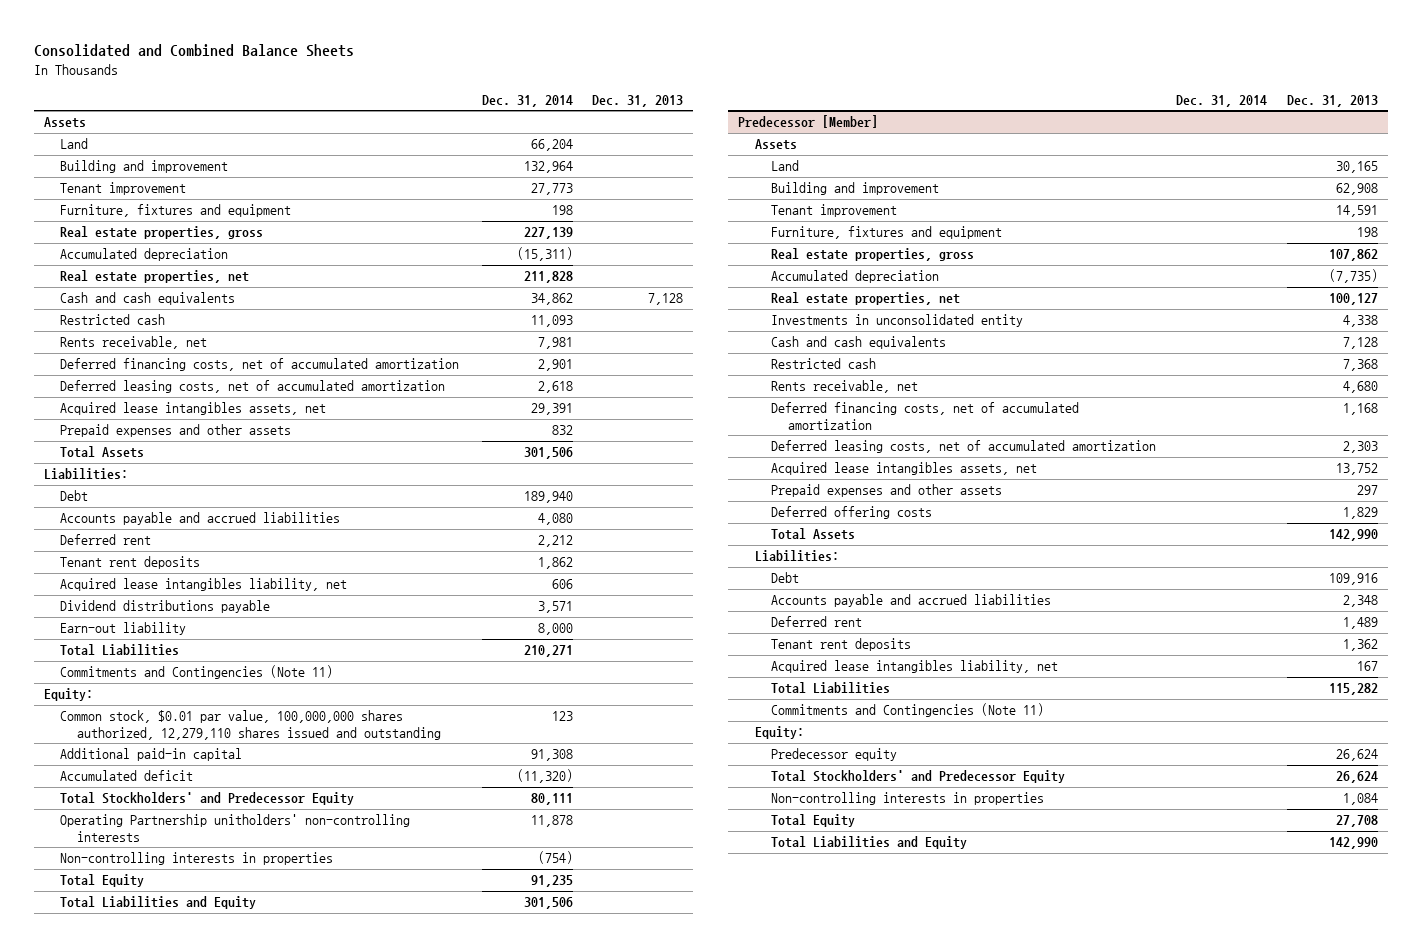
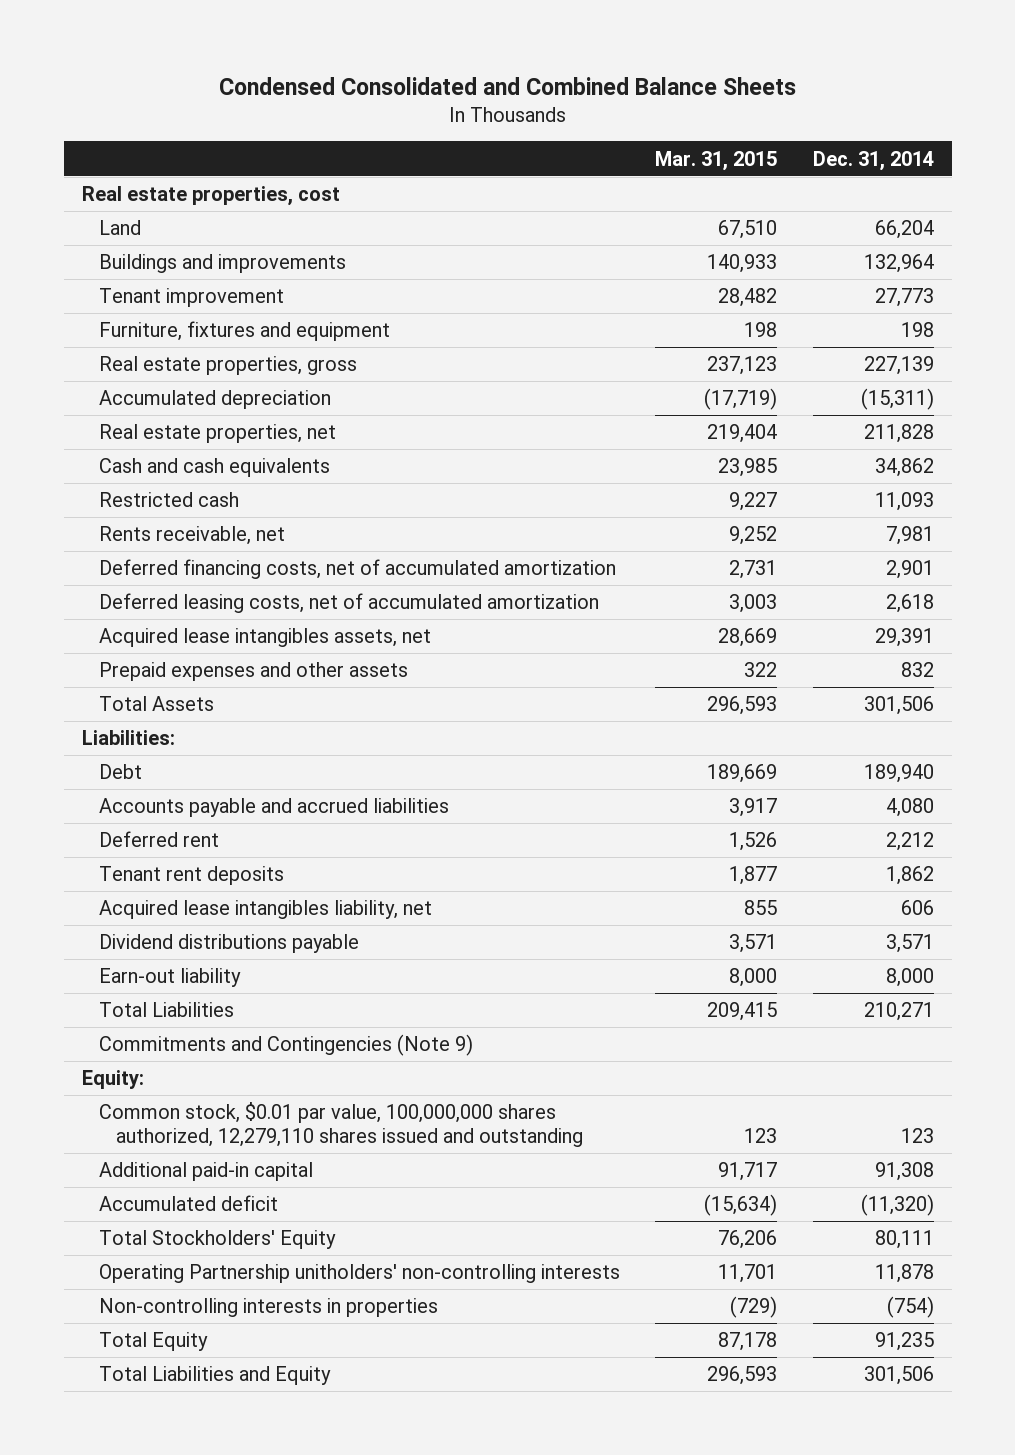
[33,44,354,58] Consolidated and Combined Balance Sheets -> [218,76,796,95] Condensed Consolidated and Combined Balance Sheets
[592,94,684,107] Dec. 31, 2013 -> none
none -> [655,150,778,171] Mar. 31, 2015
[43,117,86,129] Assets -> none
none -> [81,186,340,207] Real estate properties, cost
[60,160,229,174] Building and improvement -> [98,254,346,274] Buildings and improvements
[60,665,334,680] Commitments and Contingencies (Note 11) -> [98,1034,473,1057] Commitments and Contingencies (Note 9)
[60,792,355,806] Total Stockholders' and Predecessor Equity -> [98,1230,336,1250] Total Stockholders' Equity
[737,115,878,129] Predecessor [Member] -> none
[754,139,797,151] Assets -> none
[771,160,800,172] Land -> none
[771,182,940,196] Building and improvement -> none
[771,204,898,218] Tenant improvement -> none
[771,226,1003,240] Furniture, fixtures and equipment -> none
[771,248,975,262] Real estate properties, gross -> none
[771,270,940,284] Accumulated depreciation -> none
[771,292,961,306] Real estate properties, net -> none
[771,314,1024,328] Investments in unconsolidated entity -> none
[771,336,947,350] Cash and cash equivalents -> none
[771,358,877,370] Restricted cash -> none
[771,380,919,394] Rents receivable, net -> none
[771,402,1080,430] Deferred financing costs, net of accumulated amortization -> none
[771,440,1157,454] Deferred leasing costs, net of accumulated amortization -> none
[771,462,1038,476] Acquired lease intangibles assets, net -> none
[771,484,1003,498] Prepaid expenses and other assets -> none
[771,506,933,520] Deferred offering costs -> none
[771,528,856,541] Total Assets -> none
[754,550,839,563] Liabilities: -> none
[771,572,800,584] Debt -> none
[771,594,1052,608] Accounts payable and accrued liabilities -> none
[771,616,863,628] Deferred rent -> none
[771,638,912,652] Tenant rent deposits -> none
[771,660,1059,674] Acquired lease intangibles liability, net -> none
[771,682,891,695] Total Liabilities -> none
[771,703,1045,718] Commitments and Contingencies (Note 11) -> none
[754,726,804,740] Equity: -> none
[771,748,898,762] Predecessor equity -> none
[771,770,1066,784] Total Stockholders' and Predecessor Equity -> none
[771,792,1045,806] Non-controlling interests in properties -> none
[771,814,856,828] Total Equity -> none
[771,836,968,850] Total Liabilities and Equity -> none

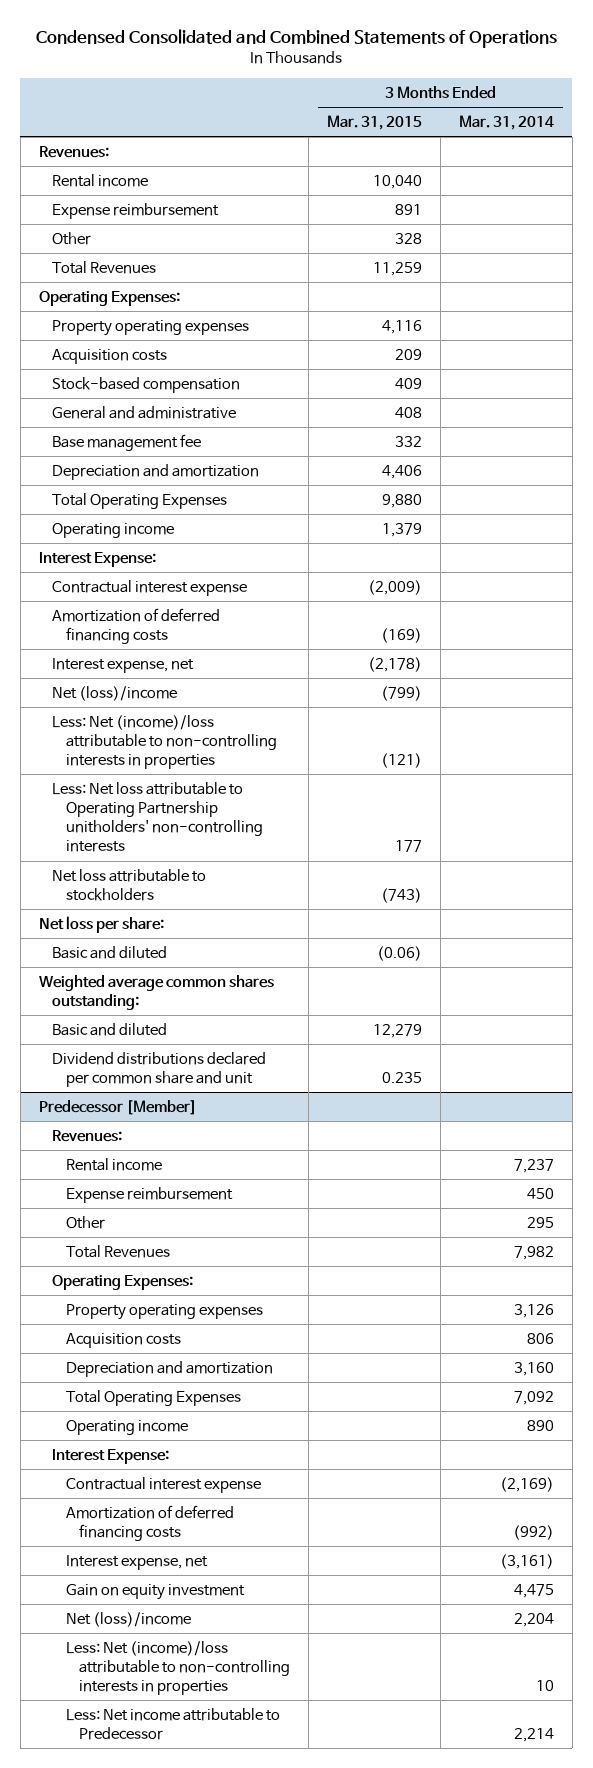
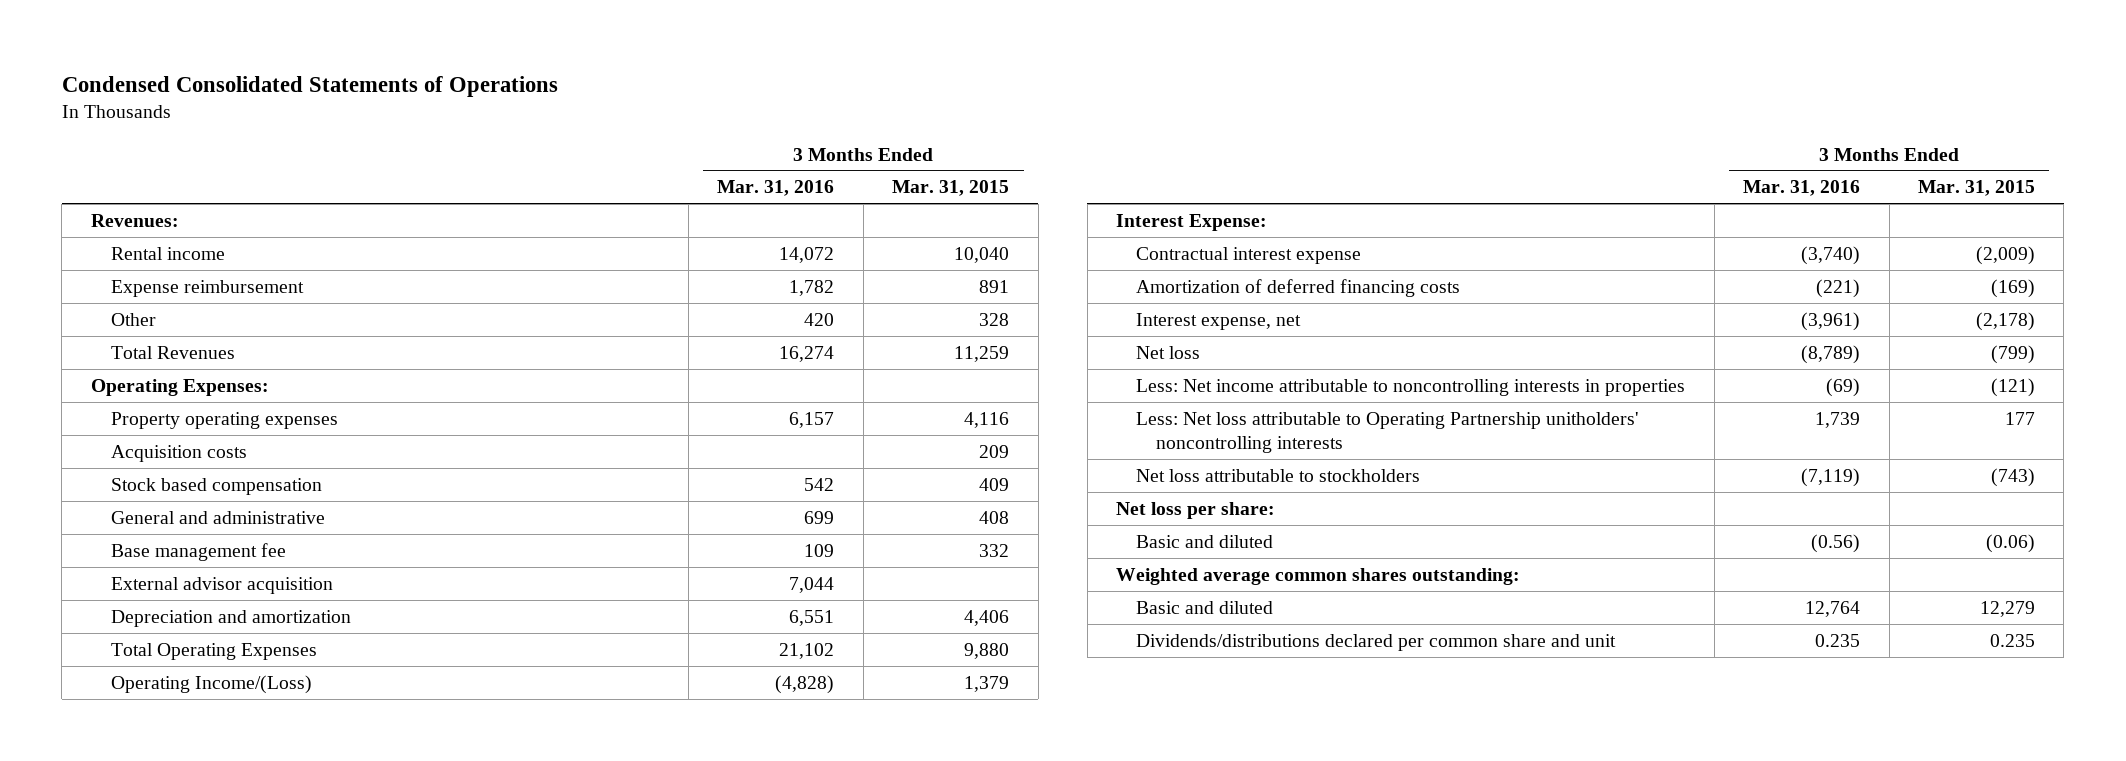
[36,29,558,49] Condensed Consolidated and Combined Statements of Operations -> [61,75,558,97] Condensed Consolidated Statements of Operations
[458,115,554,131] Mar. 31, 2014 -> none
none -> [717,180,835,197] Mar. 31, 2016
[52,376,241,393] Stock-based compensation -> [110,477,322,495] Stock based compensation
none -> [110,576,333,594] External advisor acquisition
[52,522,175,538] Operating income -> [110,674,312,694] Operating Income/(Loss)
[52,685,178,701] Net (loss)/income -> [1136,345,1201,359] Net loss
[52,714,277,770] Less: Net (income)/loss attributable to non-controlling interests in properties -> [1136,378,1686,396] Less: Net income attributable to noncontrolling interests in properties
[52,781,263,853] Less: Net loss attributable to Operating Partnership unitholders' non-controlling interests -> [1136,411,1640,453] Less: Net loss attributable to Operating Partnership unitholders' noncontrolling interests
[38,1099,197,1115] Predecessor [Member] -> none
[52,1129,123,1142] Revenues: -> none
[65,1157,162,1171] Rental income -> none
[65,1186,233,1203] Expense reimbursement -> none
[65,1215,105,1229] Other -> none
[65,1244,170,1258] Total Revenues -> none
[52,1274,194,1290] Operating Expenses: -> none
[65,1303,263,1320] Property operating expenses -> none
[65,1332,181,1348] Acquisition costs -> none
[65,1360,273,1377] Depreciation and amortization -> none
[65,1389,241,1406] Total Operating Expenses -> none
[65,1419,188,1435] Operating income -> none
[52,1448,170,1464] Interest Expense: -> none
[65,1476,261,1493] Contractual interest expense -> none
[65,1504,234,1542] Amortization of deferred financing costs -> none
[65,1554,208,1570] Interest expense, net -> none
[65,1583,245,1600] Gain on equity investment -> none
[65,1611,191,1627] Net (loss)/income -> none
[65,1640,291,1696] Less: Net (income)/loss attributable to non-controlling interests in properties -> none
[65,1707,280,1741] Less: Net income attributable to Predecessor -> none
[52,1051,267,1088] Dividend distributions declared per common share and unit -> [1136,633,1617,651] Dividends/distributions declared per common share and unit

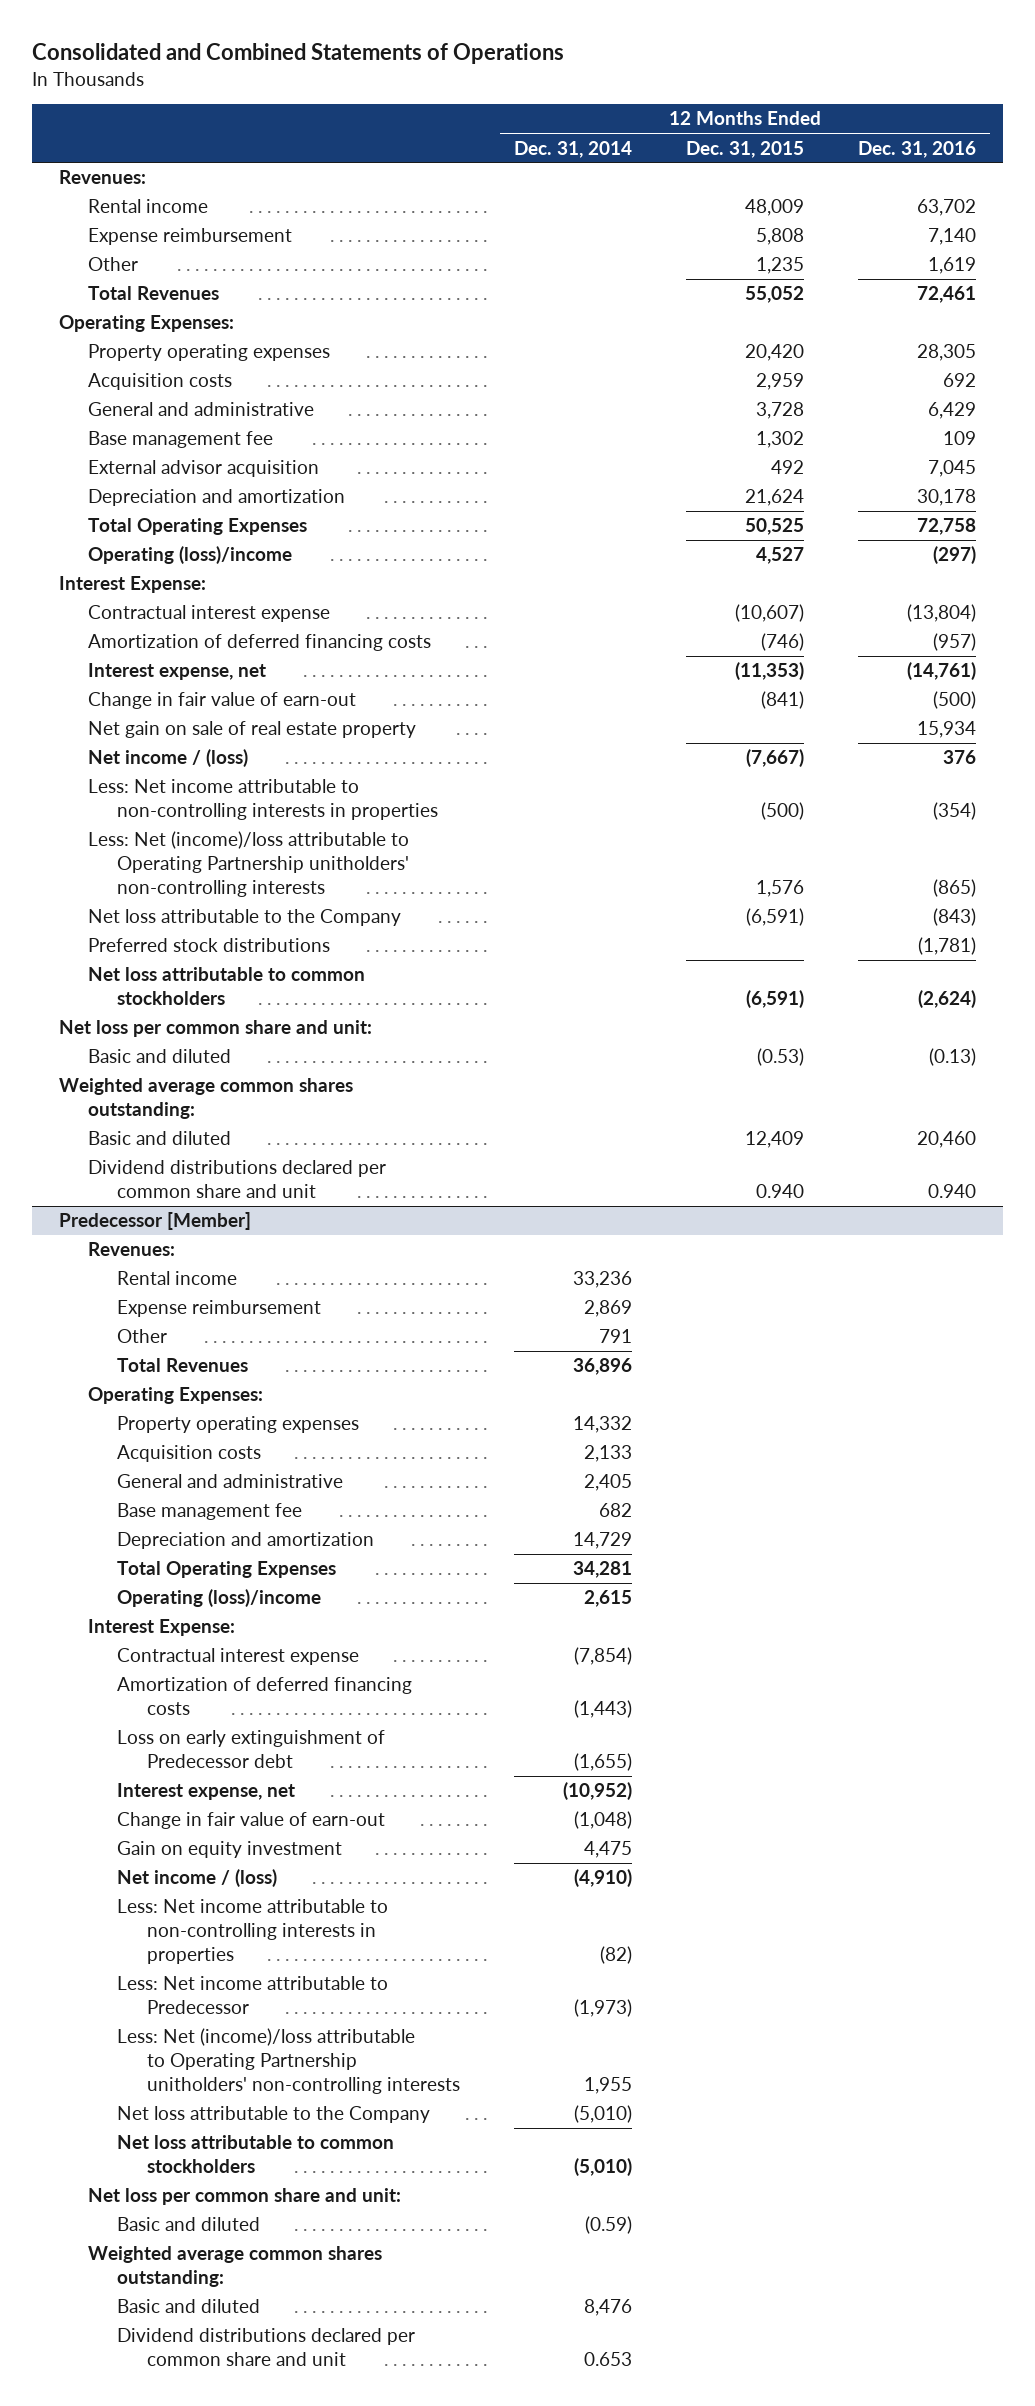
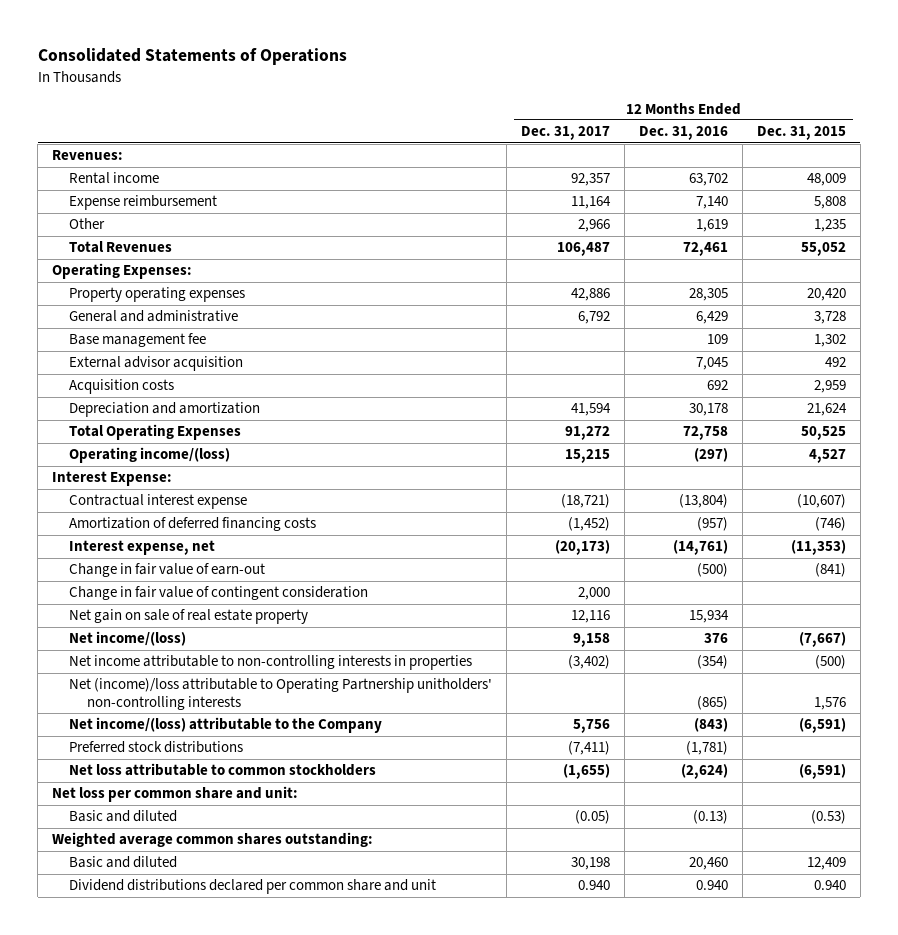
[31,43,564,65] Consolidated and Combined Statements of Operations -> [37,48,347,66] Consolidated Statements of Operations
[513,140,632,158] Dec. 31, 2014 -> none
none -> [521,126,611,141] Dec. 31, 2017
[88,373,233,391] Acquisition costs -> [69,379,175,395] Acquisition costs
[88,546,293,565] Operating (loss)/income -> [69,447,231,464] Operating income/(loss)
none -> [69,586,369,601] Change in fair value of contingent consideration
[88,749,249,768] Net income / (loss) -> [69,631,187,647] Net income/(loss)
[88,779,439,821] Less: Net income attributable to non-controlling interests in properties -> [69,655,473,671] Net income attributable to non-controlling interests in properties
[88,831,410,898] Less: Net (income)/loss attributable to Operating Partnership unitholders' non-controlling interests -> [69,678,493,710] Net (income)/loss attributable to Operating Partnership unitholders' non-controlling interests
[88,909,402,927] Net loss attributable to the Company -> [69,717,383,734] Net income/(loss) attributable to the Company
[58,1212,251,1231] Predecessor [Member] -> none
[88,1242,176,1257] Revenues: -> none
[117,1271,238,1286] Rental income -> none
[117,1300,322,1318] Expense reimbursement -> none
[117,1329,168,1344] Other -> none
[117,1358,249,1373] Total Revenues -> none
[88,1387,264,1405] Operating Expenses: -> none
[117,1416,360,1434] Property operating expenses -> none
[117,1445,262,1463] Acquisition costs -> none
[117,1474,344,1489] General and administrative -> none
[117,1503,303,1521] Base management fee -> none
[117,1532,375,1550] Depreciation and amortization -> none
[117,1561,337,1579] Total Operating Expenses -> none
[117,1589,322,1608] Operating (loss)/income -> none
[88,1619,236,1637] Interest Expense: -> none
[117,1648,360,1666] Contractual interest expense -> none
[117,1677,413,1716] Amortization of deferred financing costs -> none
[117,1730,386,1769] Loss on early extinguishment of Predecessor debt -> none
[117,1783,296,1801] Interest expense, net -> none
[117,1812,386,1830] Change in fair value of earn-out -> none
[117,1841,343,1859] Gain on equity investment -> none
[117,1869,278,1888] Net income / (loss) -> none
[117,1899,389,1965] Less: Net income attributable to non-controlling interests in properties -> none
[117,1976,389,2015] Less: Net income attributable to Predecessor -> none
[117,2028,460,2095] Less: Net (income)/loss attributable to Operating Partnership unitholders' non-controlling interests -> none
[117,2106,431,2124] Net loss attributable to the Company -> none
[117,2135,395,2174] Net loss attributable to common stockholders -> none
[88,2188,402,2206] Net loss per common share and unit: -> none
[117,2217,261,2232] Basic and diluted -> none
[88,2246,383,2288] Weighted average common shares outstanding: -> none
[117,2299,261,2314] Basic and diluted -> none
[117,2328,416,2367] Dividend distributions declared per common share and unit -> none

